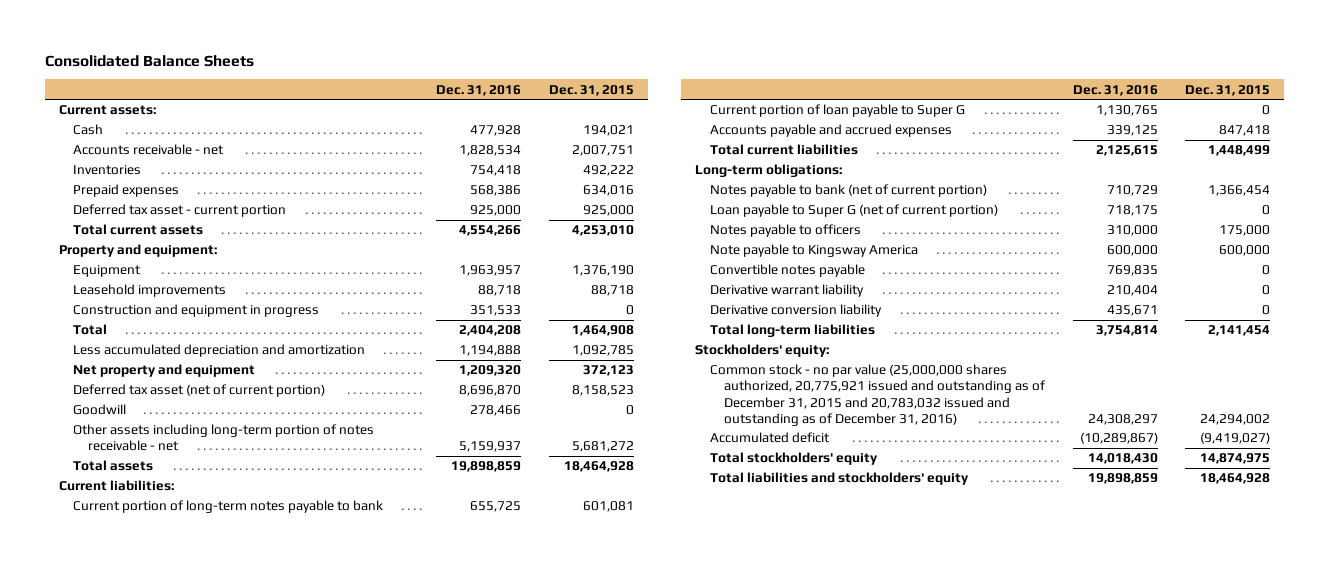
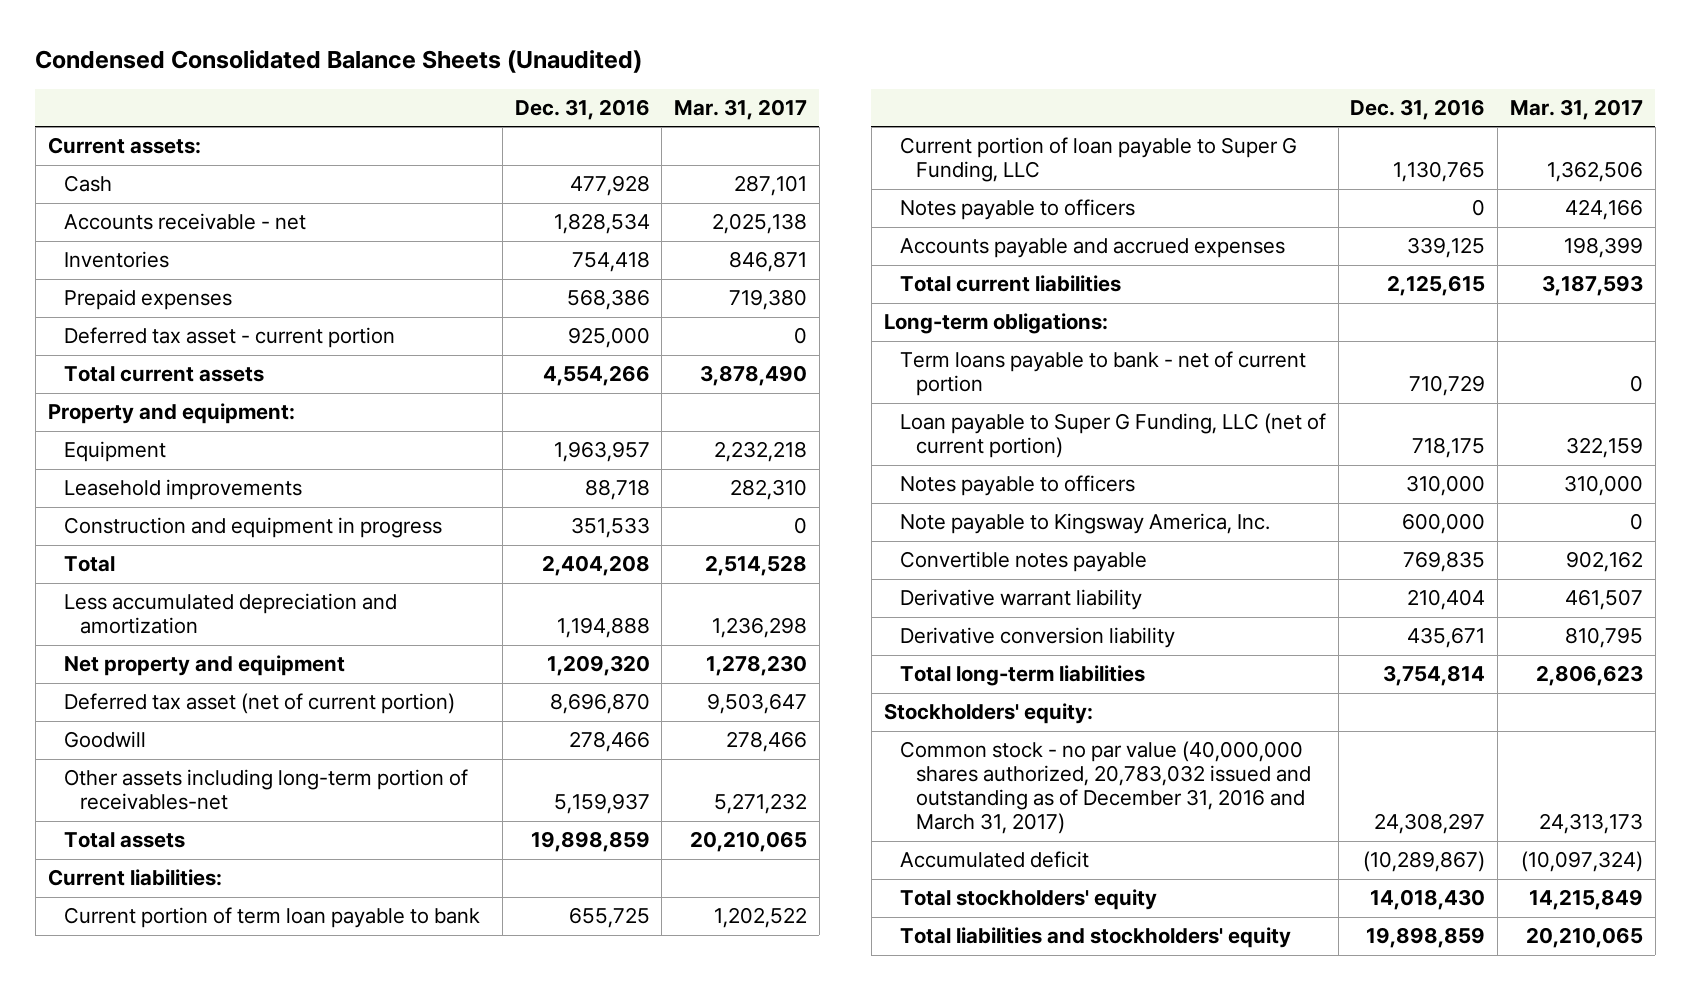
[44,54,254,67] Consolidated Balance Sheets -> [35,49,643,73] Condensed Consolidated Balance Sheets (Unaudited)
[548,84,634,96] Dec. 31, 2015 -> none
none -> [674,98,808,120] Mar. 31, 2017
[73,424,375,452] Other assets including long-term portion of notes receivable - net -> [64,769,469,811] Other assets including long-term portion of receivables-net
[73,500,384,514] Current portion of long-term notes payable to bank -> [64,907,481,929] Current portion of term loan payable to bank
[709,104,965,118] Current portion of loan payable to Super G -> [900,137,1298,183] Current portion of loan payable to Super G Funding, LLC
none -> [900,199,1136,221] Notes payable to officers
[709,184,987,198] Notes payable to bank (net of current portion) -> [900,351,1307,397] Term loans payable to bank - net of current portion
[709,204,998,218] Loan payable to Super G (net of current portion) -> [900,413,1327,459] Loan payable to Super G Funding, LLC (net of current portion)
[709,244,918,258] Note payable to Kingsway America -> [900,513,1271,535] Note payable to Kingsway America, Inc.
[709,364,1047,426] Common stock - no par value (25,000,000 shares authorized, 20,775,921 issued and outstanding as of December 31, 2015 and 20,783,032 issued and outstanding as of December 31, 2016) -> [900,741,1312,835] Common stock - no par value (40,000,000 shares authorized, 20,783,032 issued and outstanding as of December 31, 2016 and March 31, 2017)

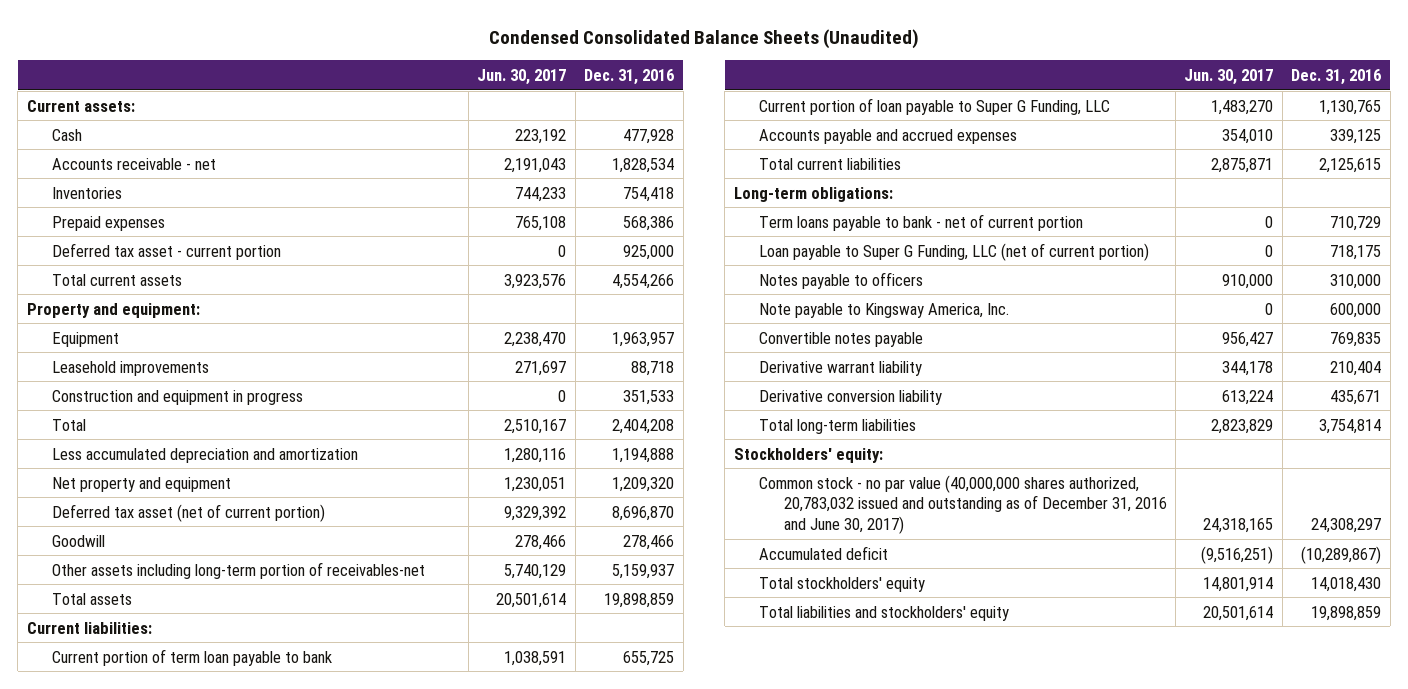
[674,98,808,120] Mar. 31, 2017 -> none
none -> [477,68,567,85] Jun. 30, 2017
[900,199,1136,221] Notes payable to officers -> none
[900,741,1312,835] Common stock - no par value (40,000,000 shares authorized, 20,783,032 issued and outstanding as of December 31, 2016 and March 31, 2017) -> [758,474,1167,534] Common stock - no par value (40,000,000 shares authorized, 20,783,032 issued and outstanding as of December 31, 2016 and June 30, 2017)

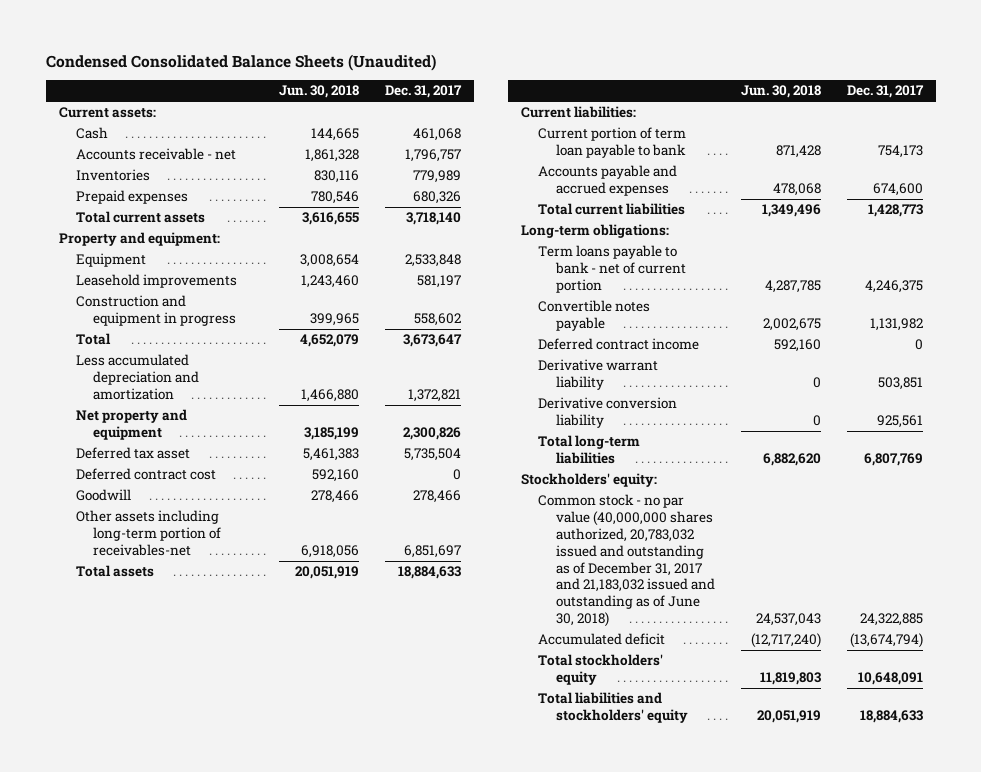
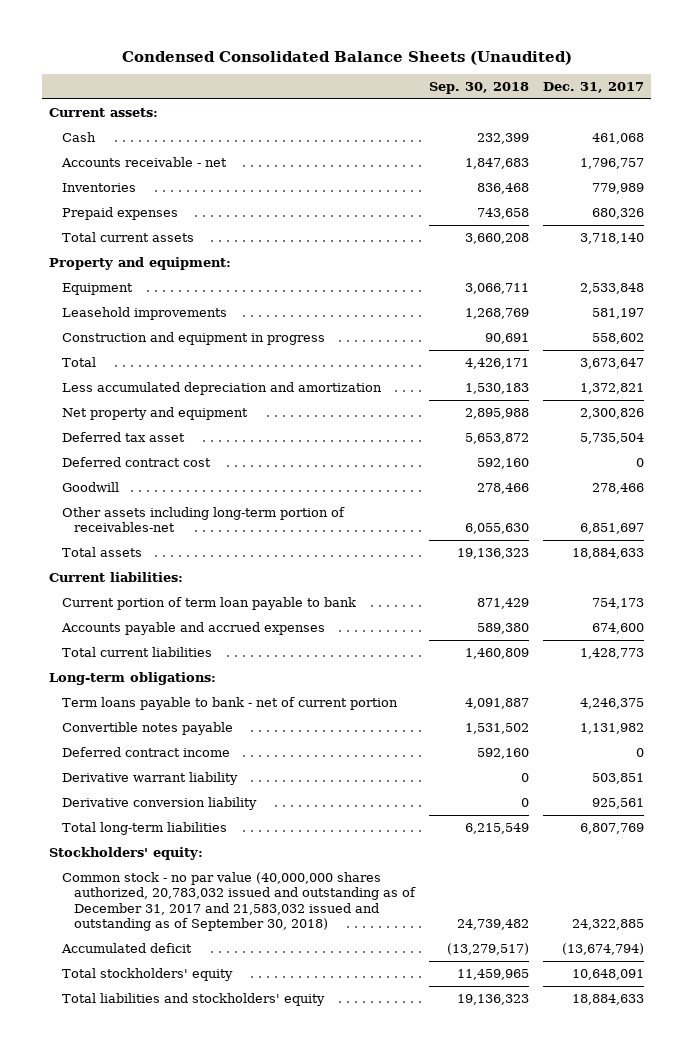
[278,85,359,99] Jun. 30, 2018 -> none
none -> [429,81,530,94] Sep. 30, 2018
[538,494,715,628] Common stock - no par value (40,000,000 shares authorized, 20,783,032 issued and outstanding as of December 31, 2017 and 21,183,032 issued and outstanding as of June 30, 2018) -> [61,871,417,932] Common stock - no par value (40,000,000 shares authorized, 20,783,032 issued and outstanding as of December 31, 2017 and 21,583,032 issued and outstanding as of September 30, 2018)

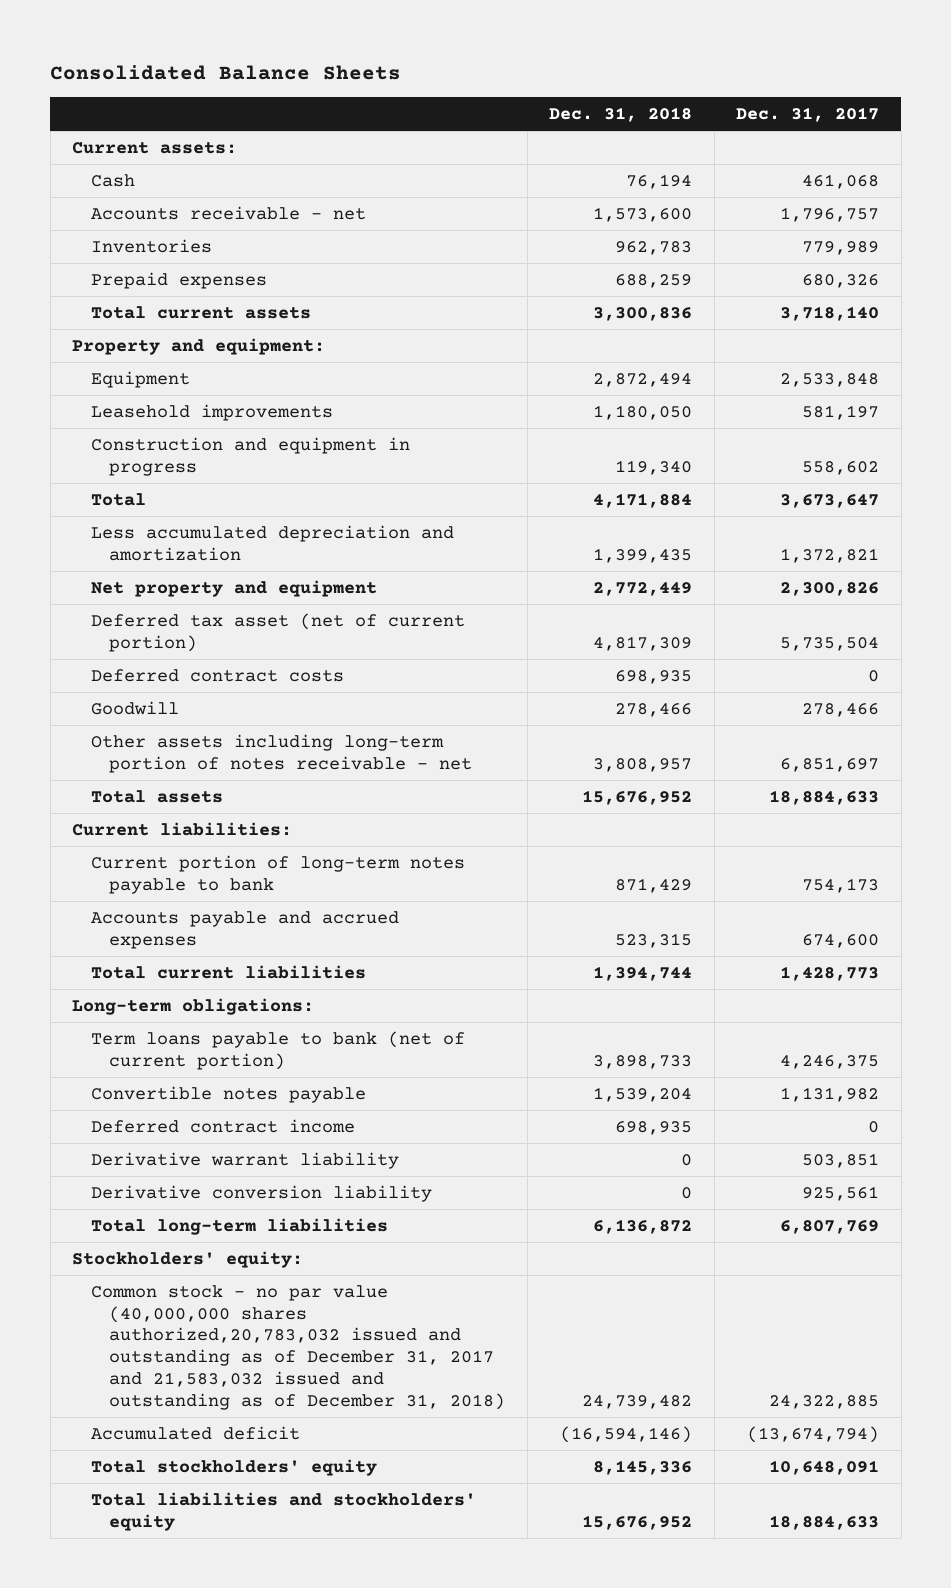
[121,50,572,65] Condensed Consolidated Balance Sheets (Unaudited) -> [50,64,402,80] Consolidated Balance Sheets
[429,81,530,94] Sep. 30, 2018 -> none
none -> [549,106,693,122] Dec. 31, 2018
[61,431,185,442] Deferred tax asset -> [90,612,465,652] Deferred tax asset (net of current portion)
[61,456,211,467] Deferred contract cost -> [90,668,344,682] Deferred contract costs
[61,506,345,533] Other assets including long-term portion of receivables-net -> [90,733,473,773] Other assets including long-term portion of notes receivable - net
[61,596,356,610] Current portion of term loan payable to bank -> [90,854,465,894] Current portion of long-term notes payable to bank
[61,696,398,710] Term loans payable to bank - net of current portion -> [90,1030,465,1070] Term loans payable to bank (net of current portion)
[61,871,417,932] Common stock - no par value (40,000,000 shares authorized, 20,783,032 issued and outstanding as of December 31, 2017 and 21,583,032 issued and outstanding as of September 30, 2018) -> [90,1284,506,1410] Common stock - no par value (40,000,000 shares authorized,20,783,032 issued and outstanding as of December 31, 2017 and 21,583,032 issued and outstanding as of December 31, 2018)

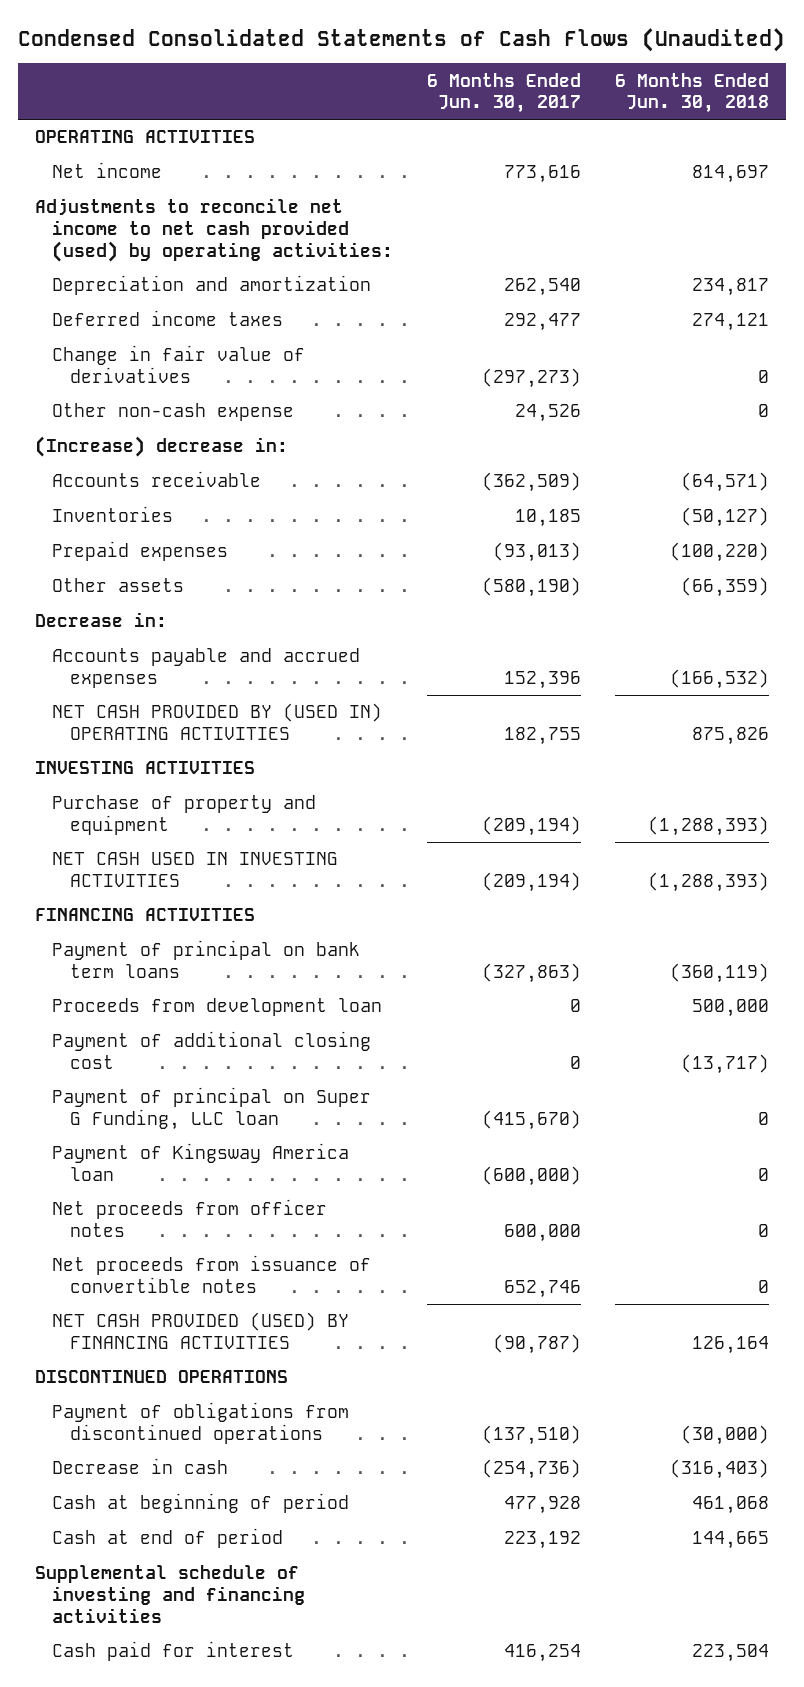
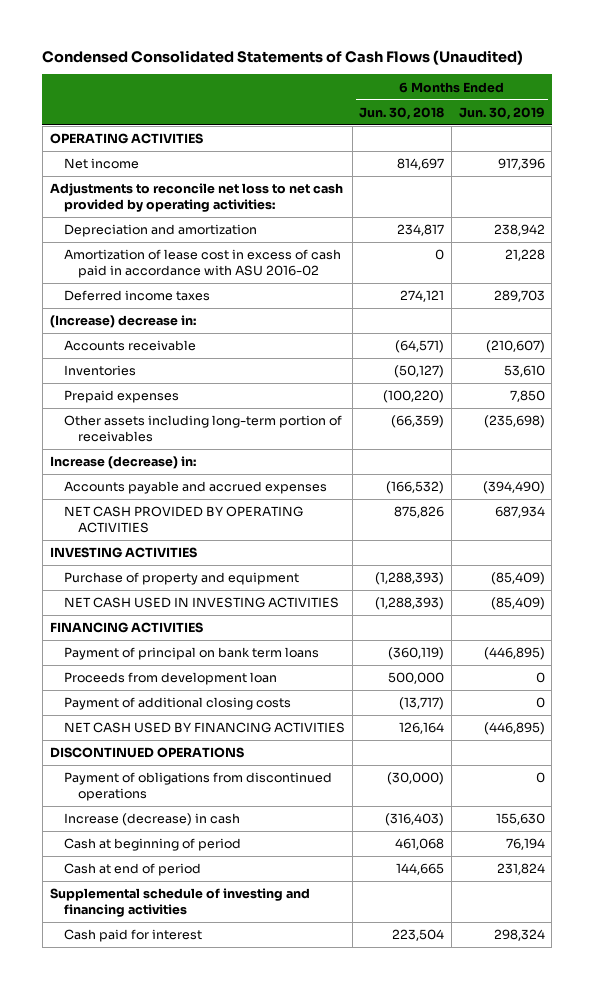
[427,72,582,114] 6 Months Ended Jun. 30, 2017 -> none
none -> [458,106,545,120] Jun. 30, 2019
[34,198,394,262] Adjustments to reconcile net income to net cash provided (used) by operating activities: -> [49,183,343,212] Adjustments to reconcile net loss to net cash provided by operating activities:
none -> [63,249,341,278] Amortization of lease cost in excess of cash paid in accordance with ASU 2016-02
[52,345,306,384] Change in fair value of derivatives -> none
[52,403,295,422] Other non-cash expense -> none
[52,578,185,593] Other assets -> [63,415,342,442] Other assets including long-term portion of receivables
[34,612,167,628] Decrease in: -> [49,456,196,470] Increase (decrease) in:
[52,703,383,741] NET CASH PROVIDED BY (USED IN) OPERATING ACTIVITIES -> [63,506,303,533] NET CASH PROVIDED BY OPERATING ACTIVITIES
[52,1087,372,1131] Payment of principal on Super G Funding, LLC loan -> none
[52,1143,350,1182] Payment of Kingsway America loan -> none
[52,1199,328,1238] Net proceeds from officer notes -> none
[52,1255,372,1294] Net proceeds from issuance of convertible notes -> none
[52,1031,372,1070] Payment of additional closing cost -> [63,697,291,711] Payment of additional closing costs
[52,1312,350,1350] NET CASH PROVIDED (USED) BY FINANCING ACTIVITIES -> [63,722,345,734] NET CASH USED BY FINANCING ACTIVITIES
[52,1458,229,1475] Decrease in cash -> [63,813,240,827] Increase (decrease) in cash

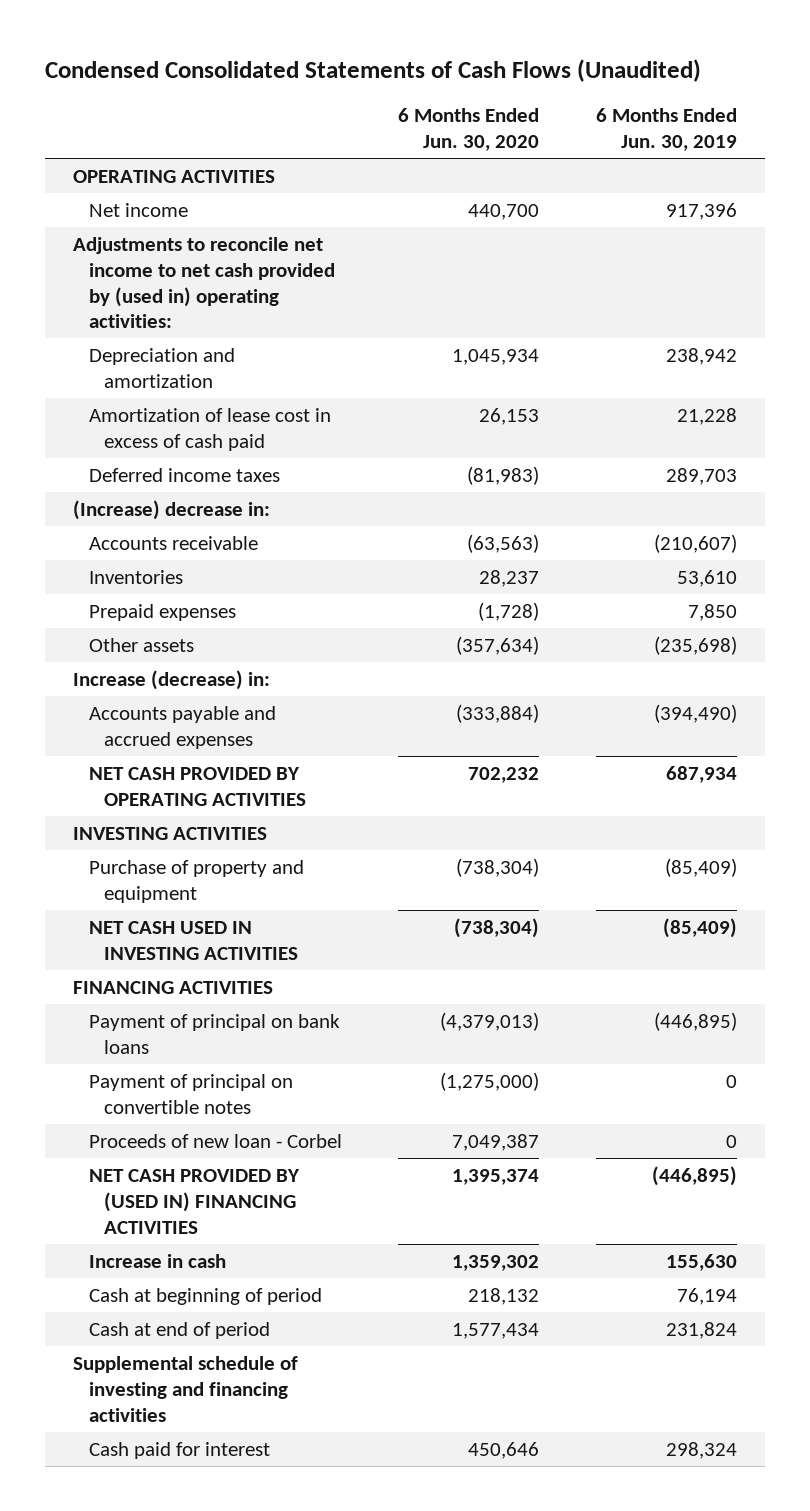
[359,106,445,120] Jun. 30, 2018 -> none
none -> [398,108,540,152] 6 Months Ended Jun. 30, 2020
[49,183,343,212] Adjustments to reconcile net loss to net cash provided by operating activities: -> [73,236,335,329] Adjustments to reconcile net income to net cash provided by (used in) operating activities:
[63,249,341,278] Amortization of lease cost in excess of cash paid in accordance with ASU 2016-02 -> [88,407,331,451] Amortization of lease cost in excess of cash paid
[63,415,342,442] Other assets including long-term portion of receivables -> [88,637,194,652] Other assets
[63,697,291,711] Payment of additional closing costs -> none
[49,747,244,759] DISCONTINUED OPERATIONS -> none
[63,772,332,801] Payment of obligations from discontinued operations -> none
[63,647,319,661] Payment of principal on bank term loans -> [88,1013,340,1054] Payment of principal on bank loans
none -> [88,1073,293,1114] Payment of principal on convertible notes
[63,672,277,686] Proceeds from development loan -> [88,1133,342,1148] Proceeds of new loan - Corbel
[63,722,345,734] NET CASH USED BY FINANCING ACTIVITIES -> [88,1168,300,1234] NET CASH PROVIDED BY (USED IN) FINANCING ACTIVITIES
[63,813,240,827] Increase (decrease) in cash -> [88,1253,226,1268] Increase in cash

